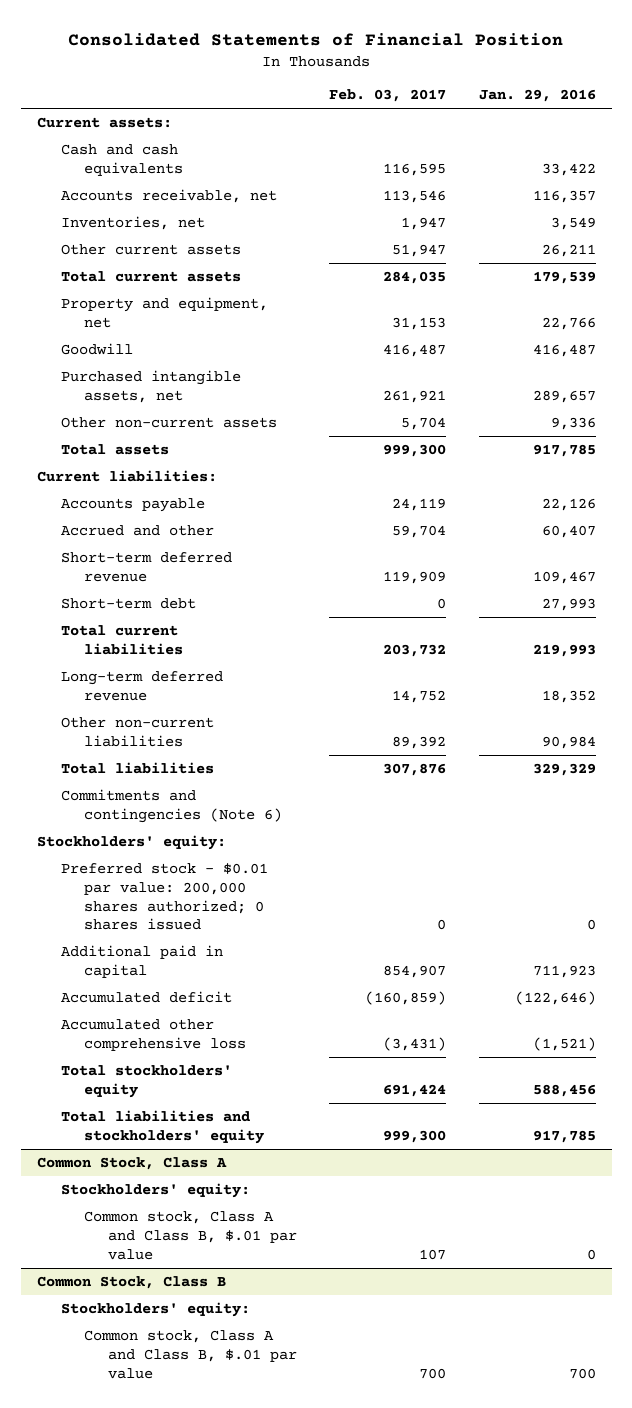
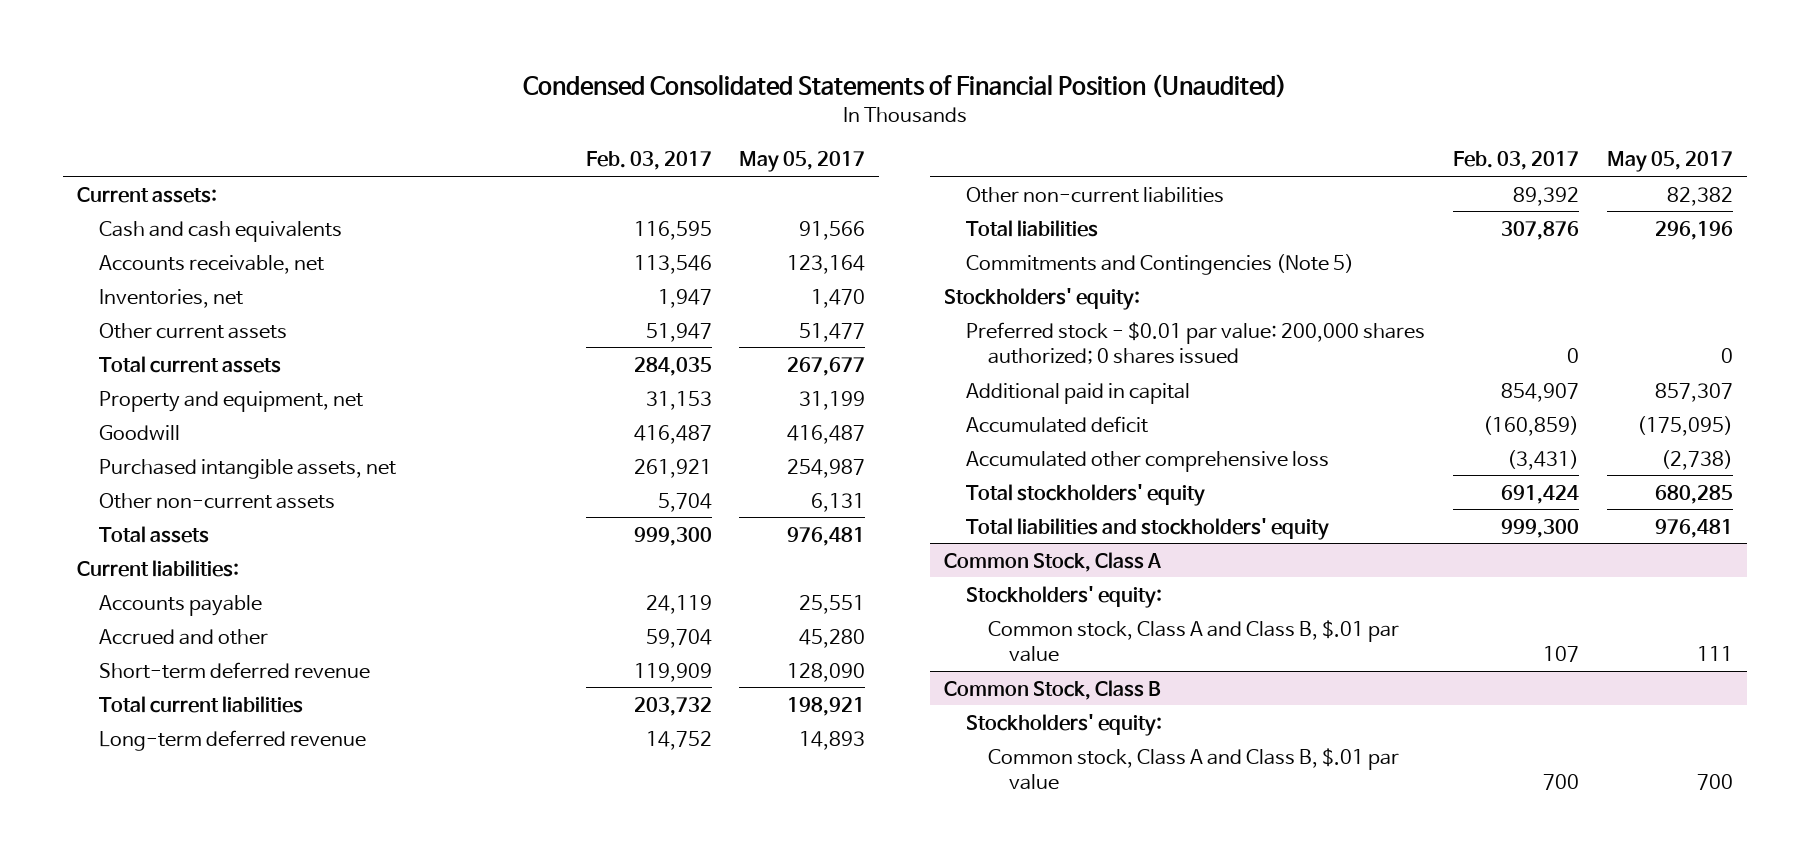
[68,32,564,46] Consolidated Statements of Financial Position -> [522,74,1287,99] Condensed Consolidated Statements of Financial Position (Unaudited)
[478,89,596,103] Jan. 29, 2016 -> none
none -> [739,151,866,173] May 05, 2017
[60,598,196,610] Short-term debt -> none
[60,789,283,823] Commitments and contingencies (Note 6) -> [965,253,1354,275] Commitments and Contingencies (Note 5)

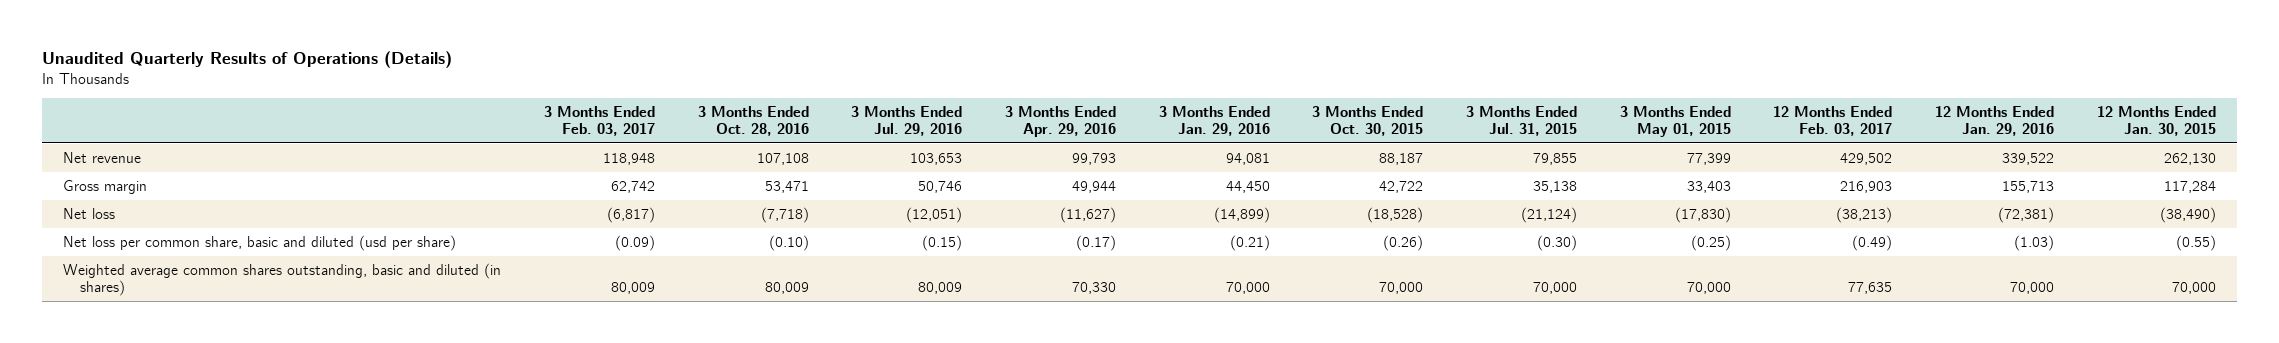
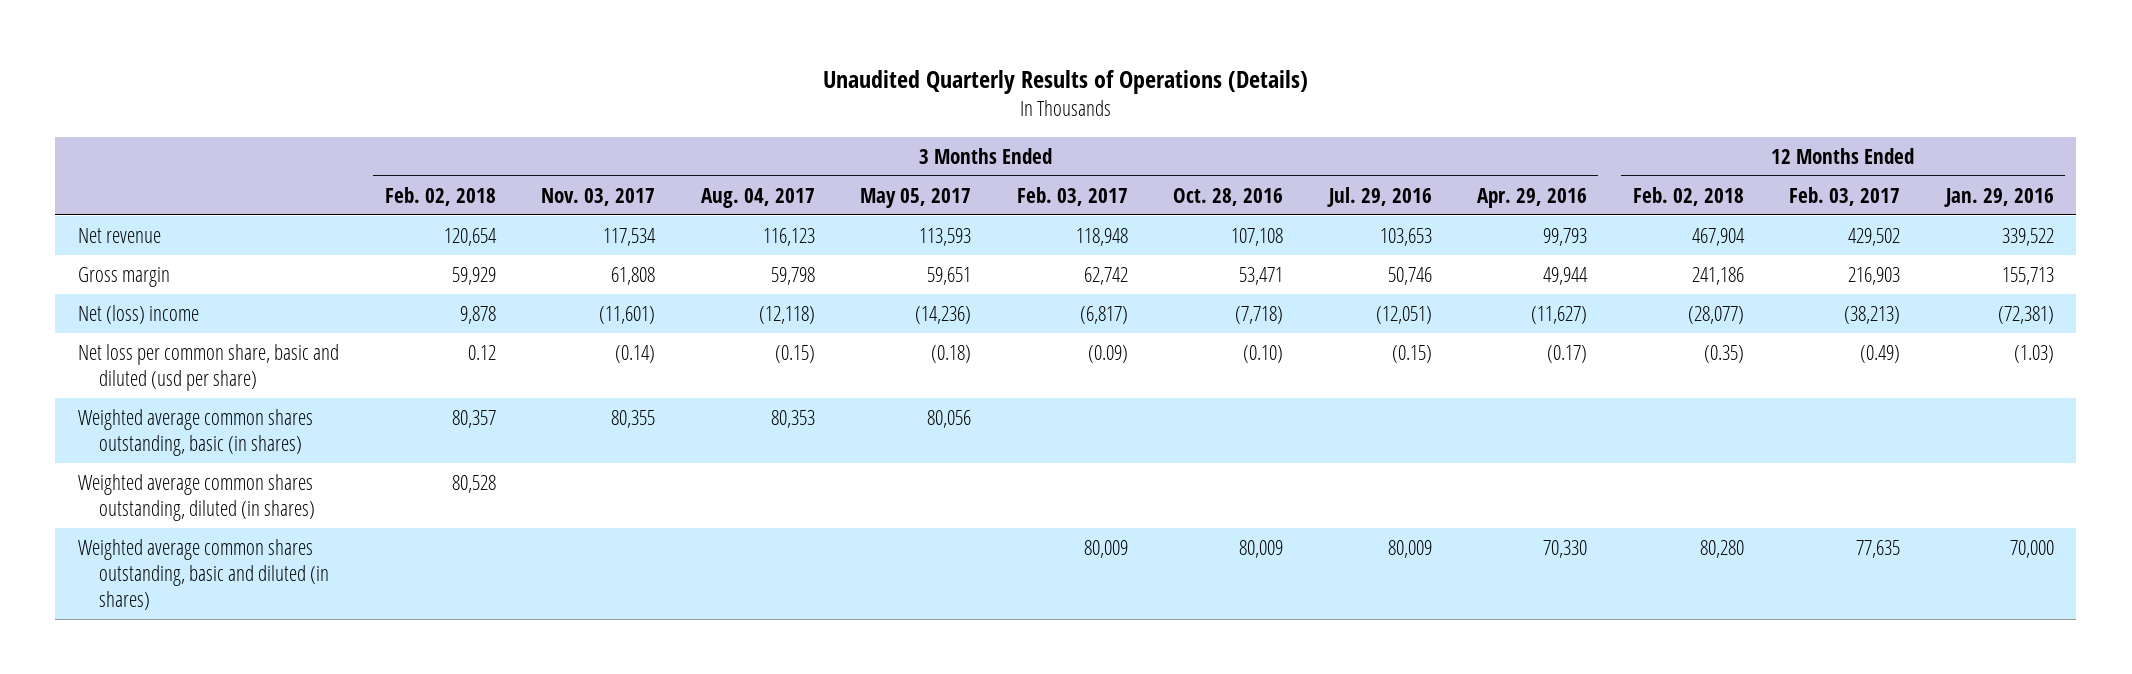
[1158,105,1270,136] 3 Months Ended Jan. 29, 2016 -> none
[1312,105,1424,136] 3 Months Ended Oct. 30, 2015 -> none
[1465,105,1577,136] 3 Months Ended Jul. 31, 2015 -> none
[1619,105,1731,137] 3 Months Ended May 01, 2015 -> none
[2096,105,2216,136] 12 Months Ended Jan. 30, 2015 -> none
none -> [384,186,496,206] Feb. 02, 2018
none -> [541,187,656,206] Nov. 03, 2017
none -> [700,187,815,208] Aug. 04, 2017
none -> [860,187,972,208] May 05, 2017
none -> [1632,186,1744,206] Feb. 02, 2018
[63,207,116,219] Net loss -> [78,304,200,324] Net (loss) income
none -> [78,408,314,456] Weighted average common shares outstanding, basic (in shares)
none -> [78,473,315,521] Weighted average common shares outstanding, diluted (in shares)

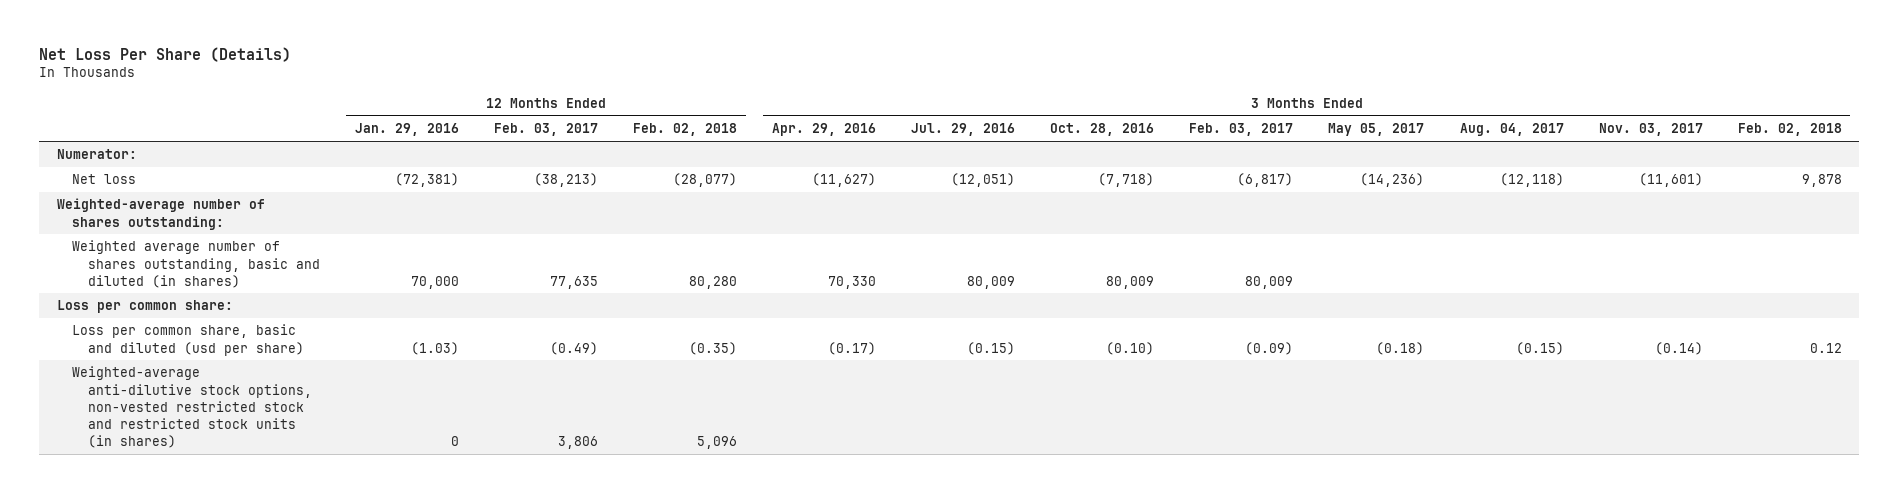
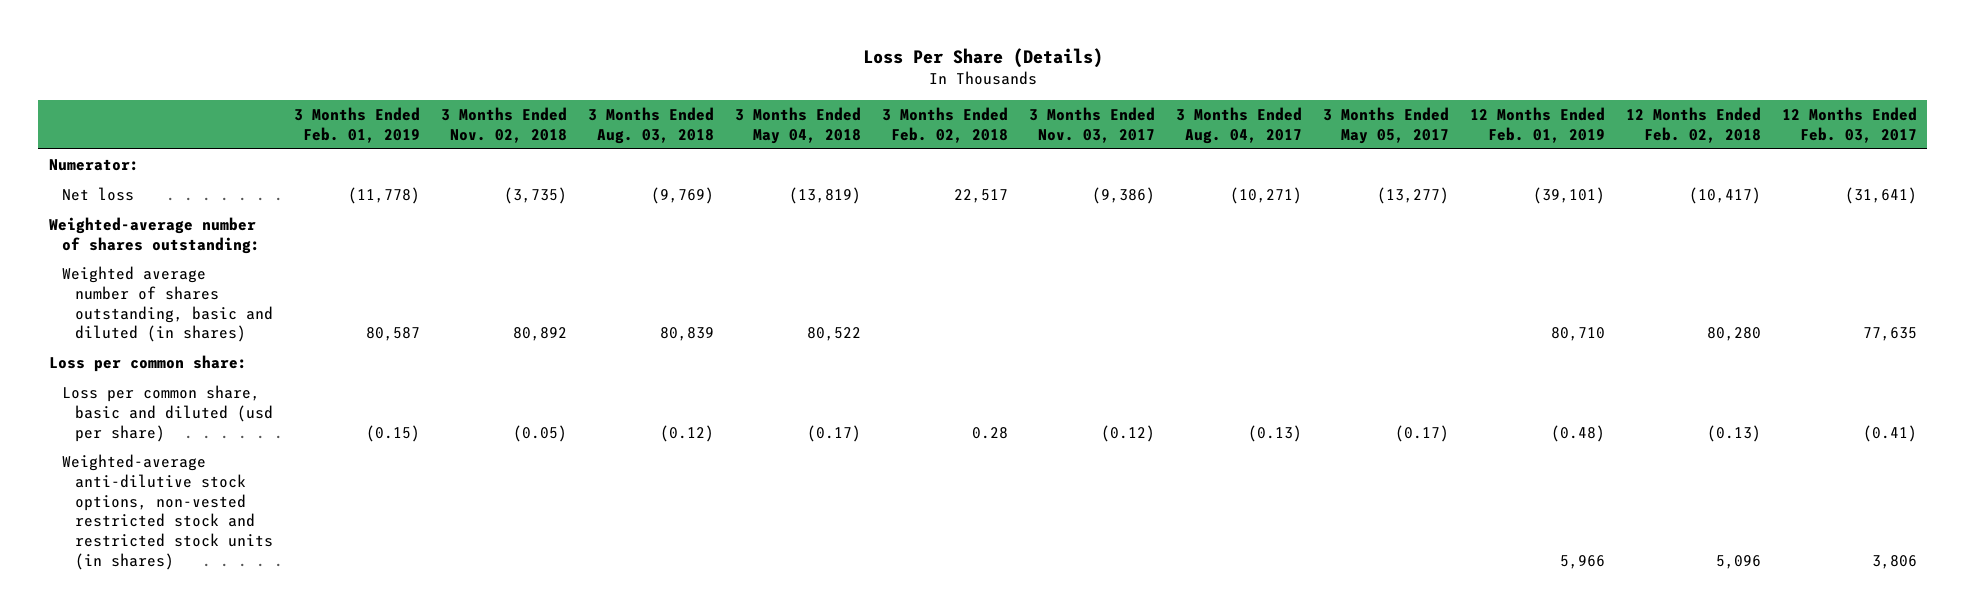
[39,46,292,62] Net Loss Per Share (Details) -> [862,47,1103,68] Loss Per Share (Details)
[354,123,459,137] Jan. 29, 2016 -> none
[772,123,877,137] Apr. 29, 2016 -> none
[911,123,1016,137] Jul. 29, 2016 -> none
[1050,123,1155,137] Oct. 28, 2016 -> none
[1189,123,1294,137] Feb. 03, 2017 -> none
none -> [293,106,420,143] 3 Months Ended Feb. 01, 2019
none -> [440,106,567,143] 3 Months Ended Nov. 02, 2018
none -> [587,106,714,144] 3 Months Ended Aug. 03, 2018
none -> [734,106,861,144] 3 Months Ended May 04, 2018
none -> [1469,106,1605,143] 12 Months Ended Feb. 01, 2019
[534,173,599,188] (38,213) -> [1844,187,1917,205] (31,641)
[673,173,738,188] (28,077) -> [1688,187,1761,205] (10,417)
[1360,173,1425,188] (14,236) -> [1376,187,1449,205] (13,277)
[1499,173,1564,188] (12,118) -> [1229,187,1302,205] (10,271)
[1638,173,1703,188] (11,601) -> [1091,187,1155,205] (9,386)
[1801,174,1842,188] 9,878 -> [953,189,1008,204] 22,517
[550,341,599,355] (0.49) -> [1862,424,1917,442] (0.41)
[689,341,738,355] (0.35) -> [1706,424,1761,442] (0.13)
[1376,341,1425,355] (0.18) -> [1394,424,1449,442] (0.17)
[1515,341,1564,355] (0.15) -> [1247,424,1302,442] (0.13)
[1654,341,1703,355] (0.14) -> [1100,424,1155,442] (0.12)
[1809,342,1842,353] 0.12 -> [971,426,1008,439] 0.28

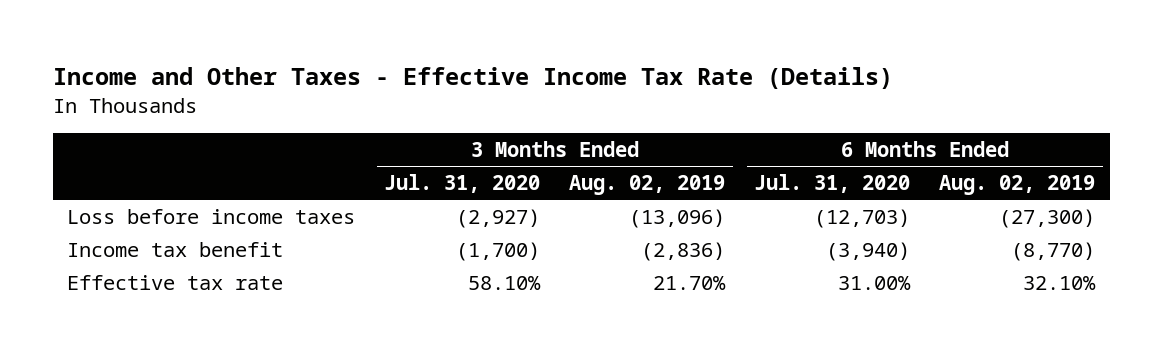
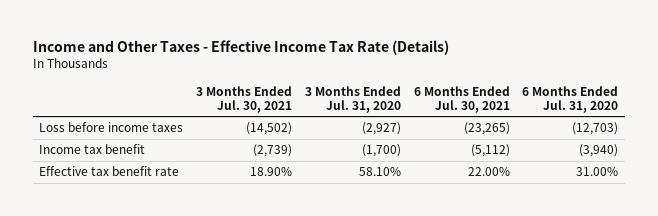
[569,175,726,196] Aug. 02, 2019 -> none
[939,175,1096,196] Aug. 02, 2019 -> none
none -> [196,85,293,113] 3 Months Ended Jul. 30, 2021
none -> [413,85,510,113] 6 Months Ended Jul. 30, 2021
[67,274,284,290] Effective tax rate -> [39,166,180,177] Effective tax benefit rate

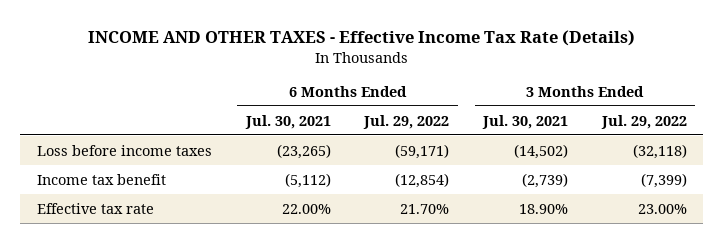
[32,39,449,55] Income and Other Taxes - Effective Income Tax Rate (Details) -> [87,29,635,46] INCOME AND OTHER TAXES - Effective Income Tax Rate (Details)
[304,85,401,113] 3 Months Ended Jul. 31, 2020 -> none
[522,85,619,113] 6 Months Ended Jul. 31, 2020 -> none
none -> [363,114,450,129] Jul. 29, 2022
none -> [600,114,687,129] Jul. 29, 2022
[39,166,180,177] Effective tax benefit rate -> [37,202,155,214] Effective tax rate

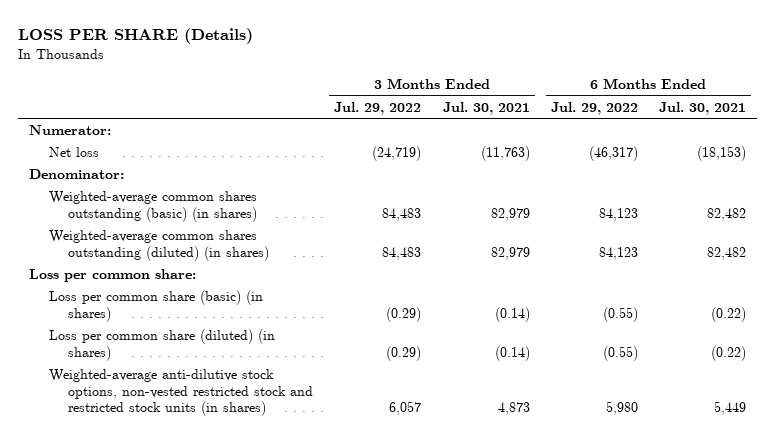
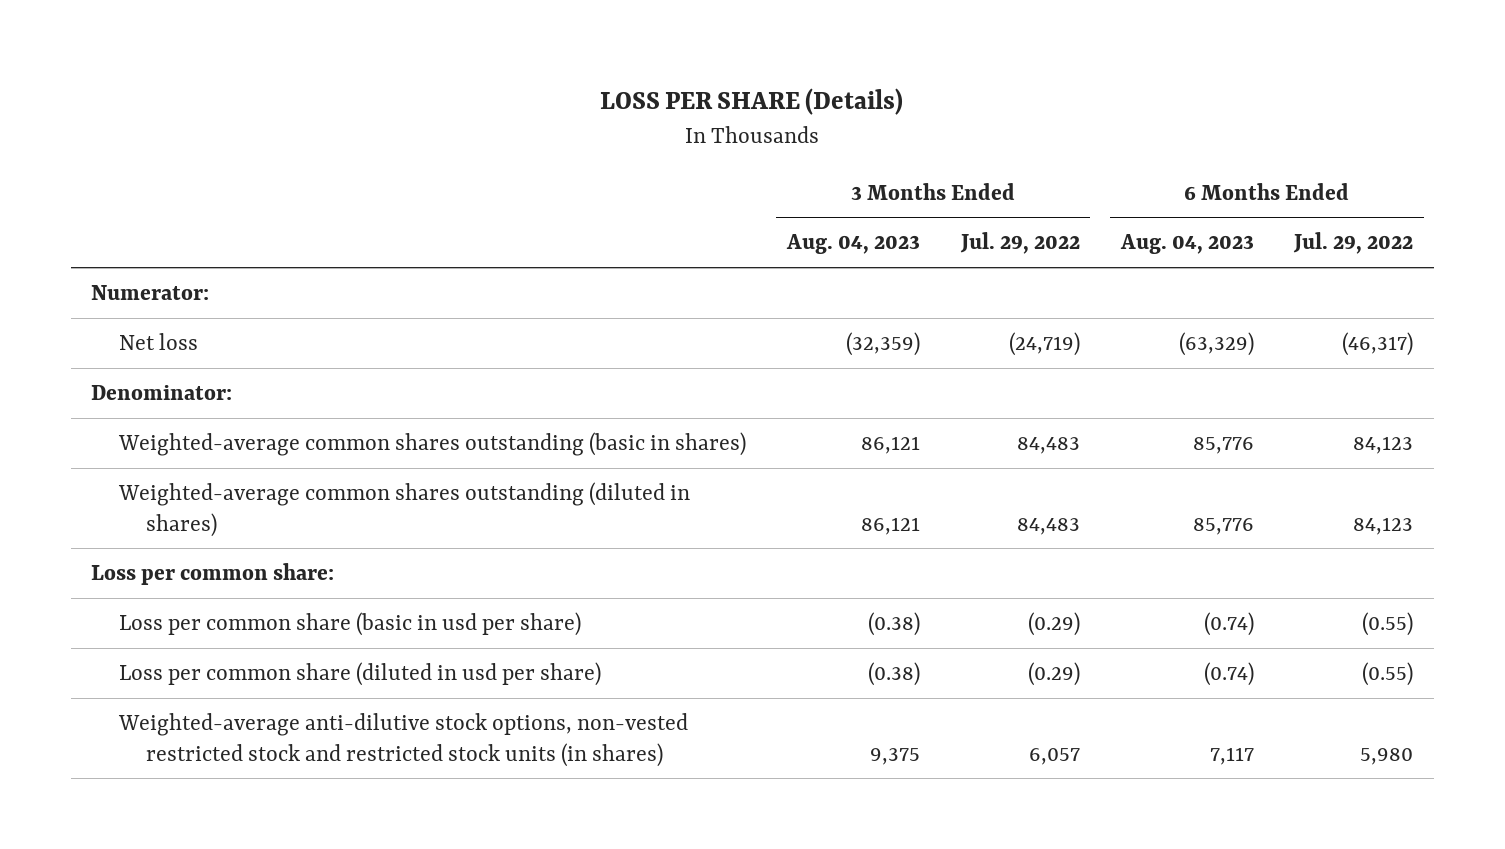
[442,101,530,115] Jul. 30, 2021 -> none
[659,101,747,115] Jul. 30, 2021 -> none
none -> [785,234,920,255] Aug. 04, 2023
none -> [1119,234,1254,255] Aug. 04, 2023
[48,191,258,222] Weighted-average common shares outstanding (basic) (in shares) -> [117,431,746,456] Weighted-average common shares outstanding (basic in shares)
[48,230,270,261] Weighted-average common shares outstanding (diluted) (in shares) -> [117,481,690,537] Weighted-average common shares outstanding (diluted in shares)
[48,290,263,322] Loss per common share (basic) (in shares) -> [118,611,581,636] Loss per common share (basic in usd per share)
[48,329,275,361] Loss per common share (diluted) (in shares) -> [118,661,601,686] Loss per common share (diluted in usd per share)

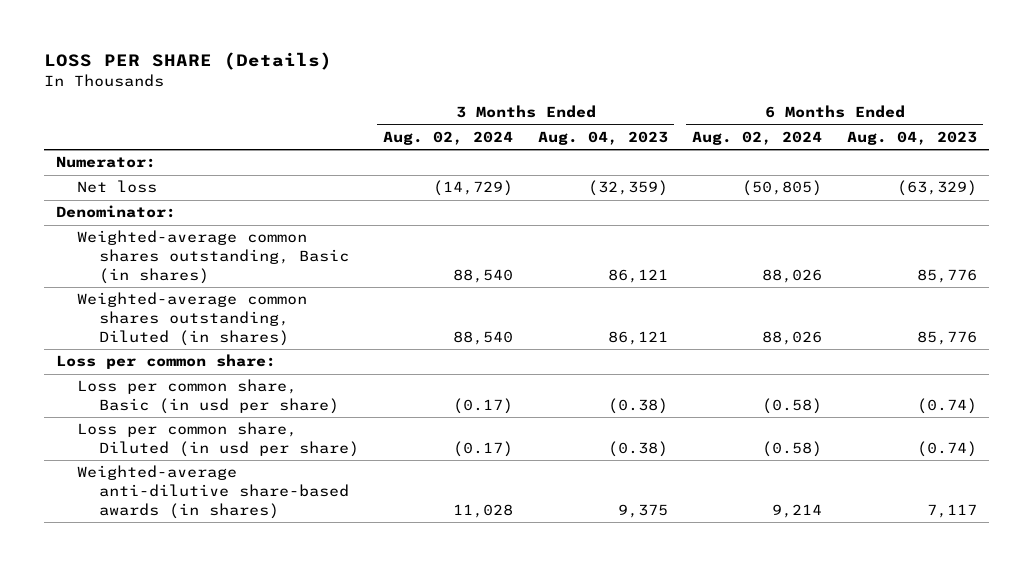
[959,232,1080,255] Jul. 29, 2022 -> none
[1293,232,1414,255] Jul. 29, 2022 -> none
none -> [383,131,514,146] Aug. 02, 2024
none -> [692,131,823,146] Aug. 02, 2024
[117,431,746,456] Weighted-average common shares outstanding (basic in shares) -> [77,230,349,284] Weighted-average common shares outstanding, Basic (in shares)
[117,481,690,537] Weighted-average common shares outstanding (diluted in shares) -> [77,292,308,346] Weighted-average common shares outstanding, Diluted (in shares)
[118,611,581,636] Loss per common share (basic in usd per share) -> [77,379,339,414] Loss per common share, Basic (in usd per share)
[118,661,601,686] Loss per common share (diluted in usd per share) -> [77,422,359,457] Loss per common share, Diluted (in usd per share)
[117,712,688,767] Weighted-average anti-dilutive stock options, non-vested restricted stock and restricted stock units (in shares) -> [77,465,349,519] Weighted-average anti-dilutive share-based awards (in shares)

